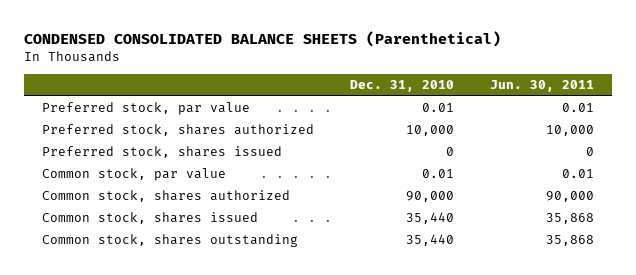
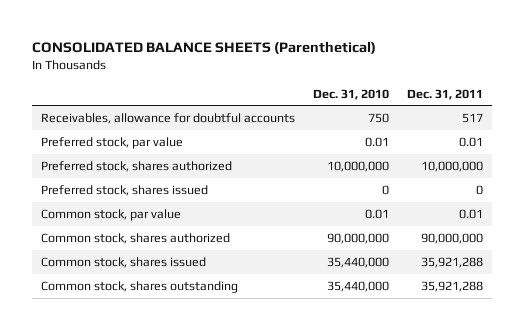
[24,31,502,48] CONDENSED CONSOLIDATED BALANCE SHEETS (Parenthetical) -> [32,41,377,55] CONSOLIDATED BALANCE SHEETS (Parenthetical)
[489,80,594,93] Jun. 30, 2011 -> none
none -> [406,88,483,100] Dec. 31, 2011
none -> [41,112,296,124] Receivables, allowance for doubtful accounts
[406,125,455,137] 10,000 -> [326,160,389,172] 10,000,000
[406,191,455,203] 90,000 -> [326,232,389,244] 90,000,000
[406,212,455,225] 35,440 -> [326,256,389,268] 35,440,000
[406,234,455,247] 35,440 -> [326,280,389,292] 35,440,000

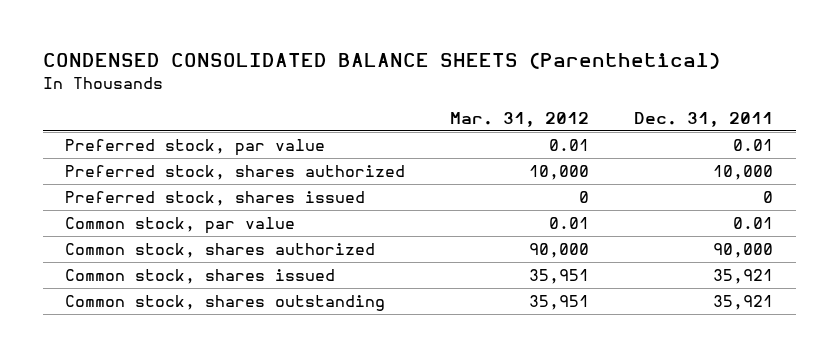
[32,41,377,55] CONSOLIDATED BALANCE SHEETS (Parenthetical) -> [42,52,720,70] CONDENSED CONSOLIDATED BALANCE SHEETS (Parenthetical)
[312,88,389,100] Dec. 31, 2010 -> none
none -> [450,111,590,127] Mar. 31, 2012
[41,112,296,124] Receivables, allowance for doubtful accounts -> none
[420,160,483,172] 10,000,000 -> [713,165,774,181] 10,000
[420,232,483,244] 90,000,000 -> [713,243,774,259] 90,000
[420,256,483,268] 35,921,288 -> [713,269,774,285] 35,921
[420,280,483,292] 35,921,288 -> [713,295,774,311] 35,921

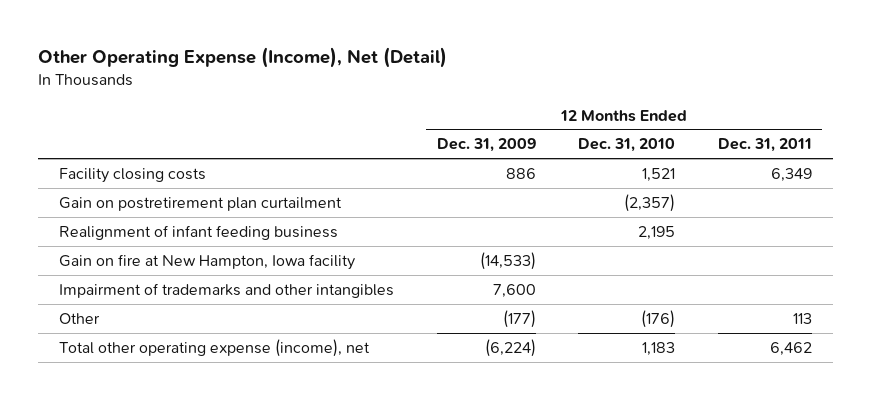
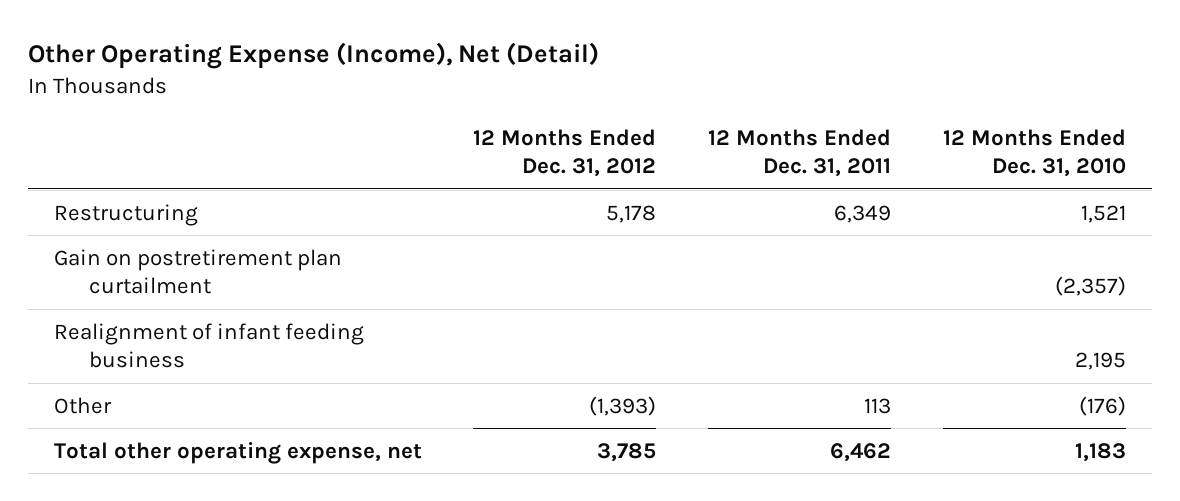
[436,138,536,153] Dec. 31, 2009 -> none
none -> [473,128,657,177] 12 Months Ended Dec. 31, 2012
[59,167,207,183] Facility closing costs -> [53,203,198,226] Restructuring
[59,253,356,270] Gain on fire at New Hampton, Iowa facility -> none
[59,282,395,298] Impairment of trademarks and other intangibles -> none
[59,338,371,357] Total other operating expense (income), net -> [53,441,422,464] Total other operating expense, net

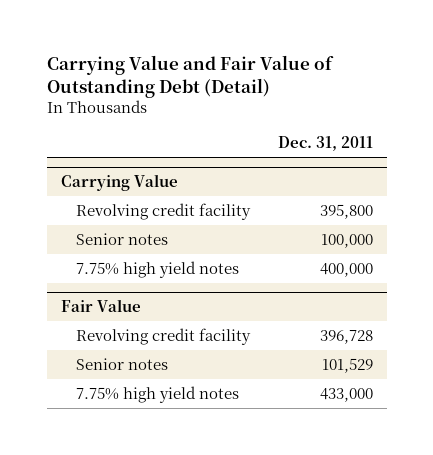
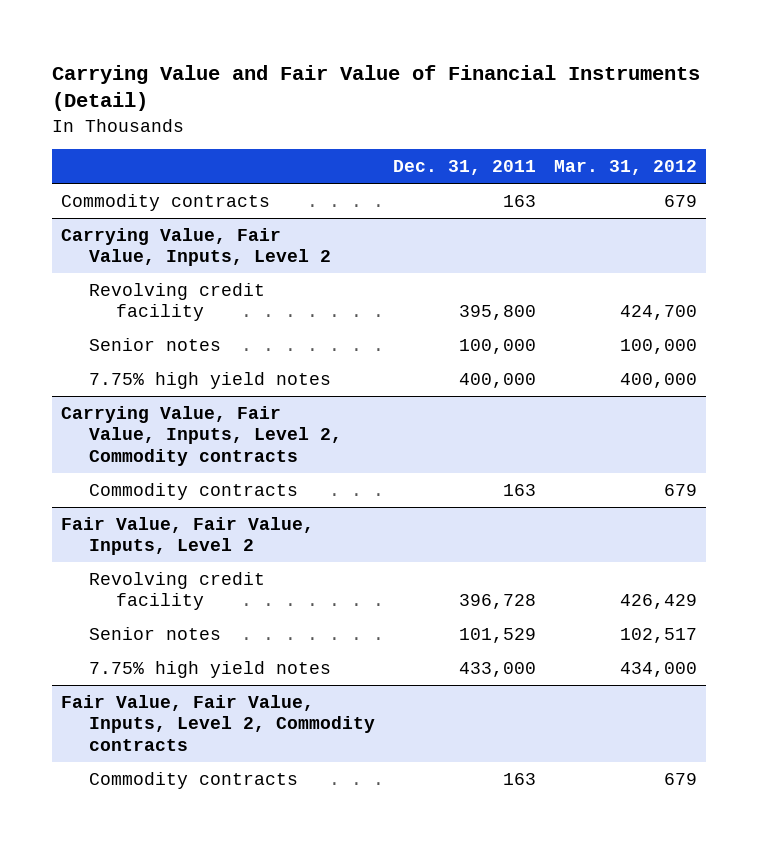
[46,54,334,99] Carrying Value and Fair Value of Outstanding Debt (Detail) -> [51,64,700,112] Carrying Value and Fair Value of Financial Instruments (Detail)
none -> [554,160,698,176] Mar. 31, 2012
[60,174,178,192] Carrying Value -> none
none -> [60,193,270,211] Commodity contracts
none -> [60,227,331,267] Carrying Value, Fair Value, Inputs, Level 2
[60,299,141,313] Fair Value -> none
none -> [60,405,342,467] Carrying Value, Fair Value, Inputs, Level 2, Commodity contracts
none -> [88,482,298,500] Commodity contracts
none -> [60,516,314,556] Fair Value, Fair Value, Inputs, Level 2
none -> [60,694,375,752] Fair Value, Fair Value, Inputs, Level 2, Commodity contracts
none -> [88,771,298,789] Commodity contracts

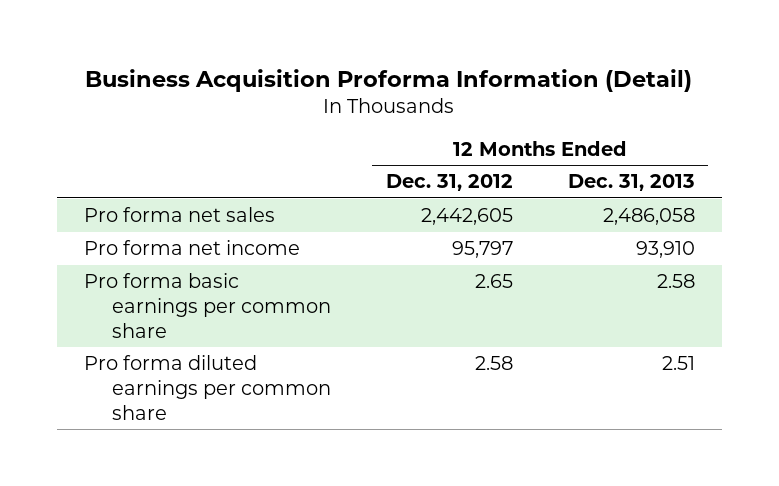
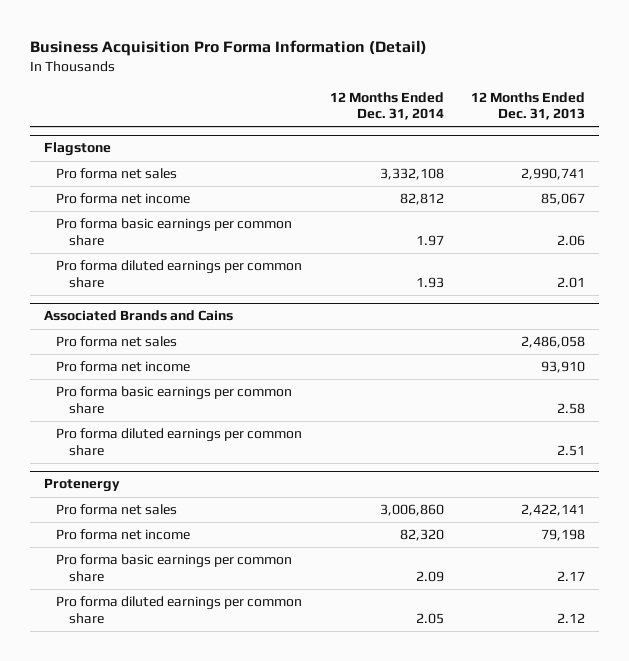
[85,68,693,92] Business Acquisition Proforma Information (Detail) -> [30,39,428,56] Business Acquisition Pro Forma Information (Detail)
[385,174,513,192] Dec. 31, 2012 -> none
none -> [329,91,444,121] 12 Months Ended Dec. 31, 2014
none -> [43,142,111,157] Flagstone
none -> [56,168,178,180] Pro forma net sales
none -> [56,193,191,205] Pro forma net income
none -> [56,218,293,246] Pro forma basic earnings per common share
none -> [56,260,303,288] Pro forma diluted earnings per common share
none -> [43,310,233,322] Associated Brands and Cains
none -> [43,478,120,493] Protenergy
none -> [56,504,178,516] Pro forma net sales
none -> [56,529,191,541] Pro forma net income
none -> [56,554,293,582] Pro forma basic earnings per common share
none -> [56,596,303,624] Pro forma diluted earnings per common share

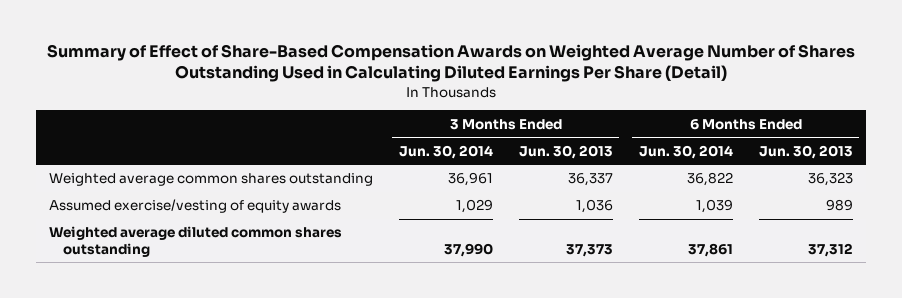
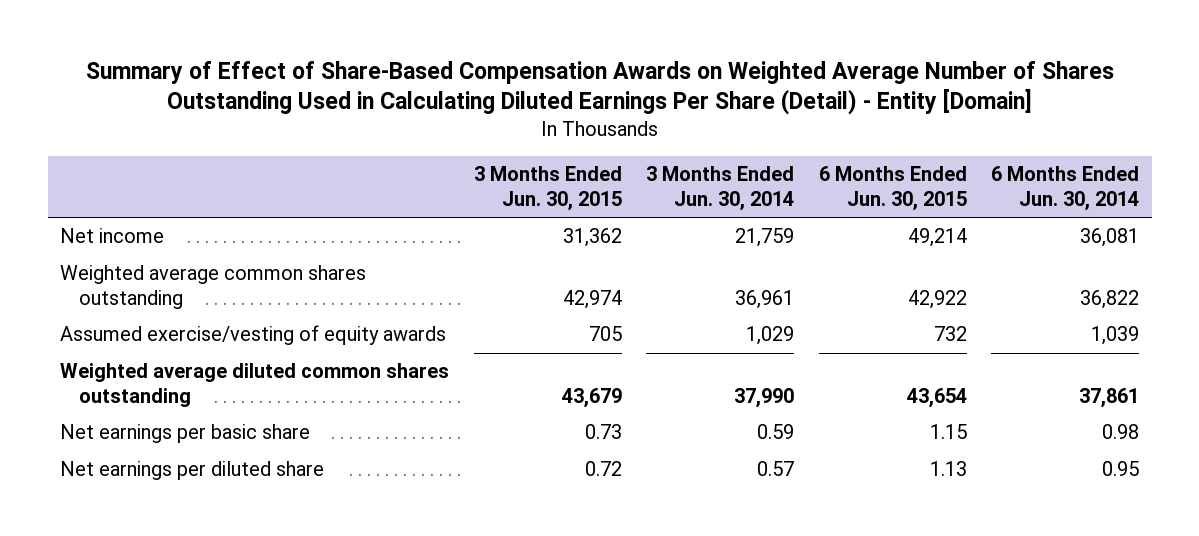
[46,43,855,83] Summary of Effect of Share-Based Compensation Awards on Weighted Average Number of Shares Outstanding Used in Calculating Diluted Earnings Per Share (Detail) -> [85,60,1114,116] Summary of Effect of Share-Based Compensation Awards on Weighted Average Number of Shares Outstanding Used in Calculating Diluted Earnings Per Share (Detail) - Entity [Domain]
[518,144,613,159] Jun. 30, 2013 -> none
[758,144,853,159] Jun. 30, 2013 -> none
none -> [473,166,622,211] 3 Months Ended Jun. 30, 2015
none -> [818,166,967,211] 6 Months Ended Jun. 30, 2015
none -> [60,228,165,244] Net income
none -> [60,424,311,444] Net earnings per basic share
none -> [60,461,325,481] Net earnings per diluted share

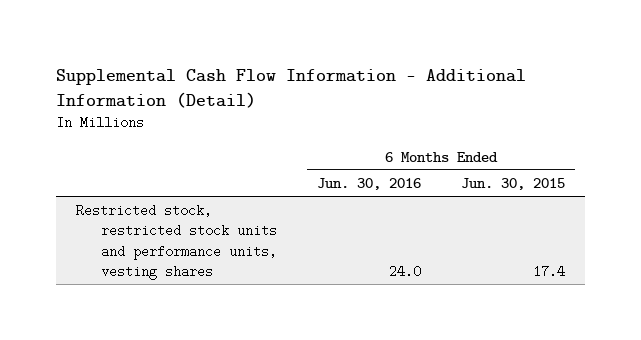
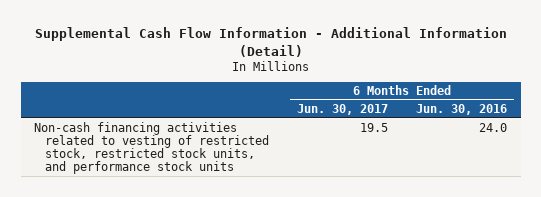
[461,178,566,191] Jun. 30, 2015 -> none
none -> [297,103,389,115] Jun. 30, 2017
[75,204,278,280] Restricted stock, restricted stock units and performance units, vesting shares -> [34,122,270,175] Non-cash financing activities related to vesting of restricted stock, restricted stock units, and performance stock units

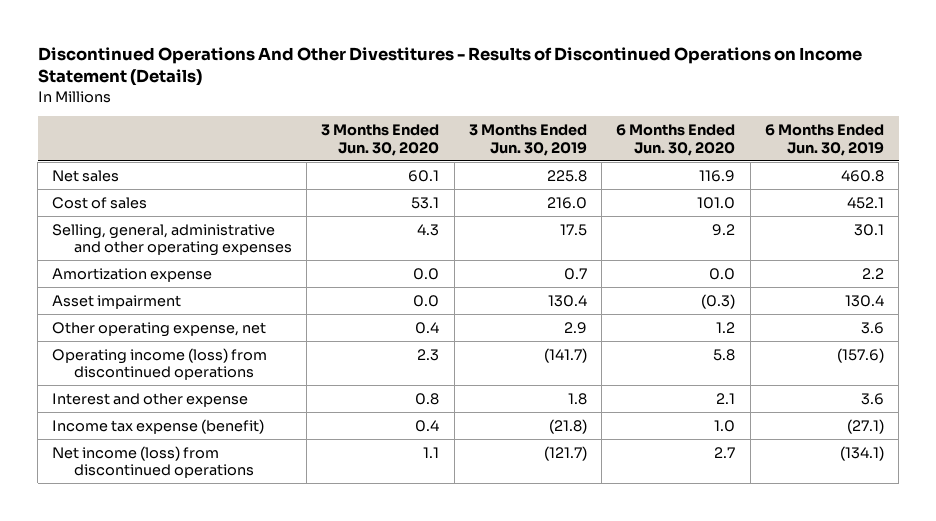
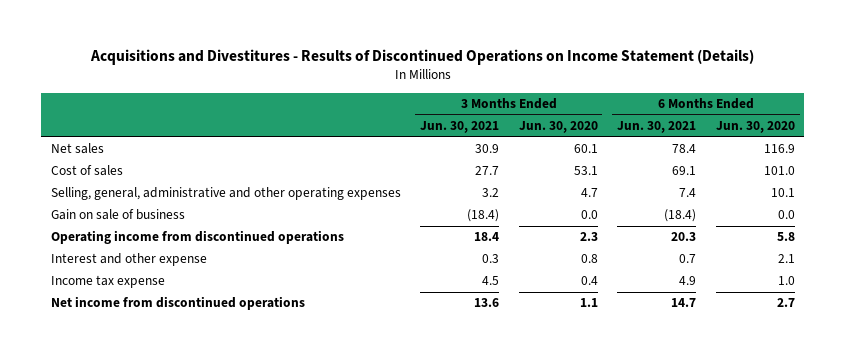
[37,46,862,87] Discontinued Operations And Other Divestitures - Results of Discontinued Operations on Income Statement (Details) -> [89,49,754,66] Acquisitions and Divestitures - Results of Discontinued Operations on Income Statement (Details)
[468,124,587,156] 3 Months Ended Jun. 30, 2019 -> none
[764,124,884,156] 6 Months Ended Jun. 30, 2019 -> none
none -> [420,121,500,134] Jun. 30, 2021
none -> [617,121,697,134] Jun. 30, 2021
[52,267,213,282] Amortization expense -> none
[52,294,182,309] Asset impairment -> none
[52,321,267,337] Other operating expense, net -> none
[417,223,440,236] 4.3 -> [580,188,598,198] 4.7
[712,223,736,236] 9.2 -> [770,188,795,198] 10.1
none -> [50,209,185,221] Gain on sale of business
[52,347,268,381] Operating income (loss) from discontinued operations -> [50,230,344,245] Operating income from discontinued operations
[52,418,265,434] Income tax expense (benefit) -> [50,275,165,289] Income tax expense
[52,445,254,479] Net income (loss) from discontinued operations -> [50,296,305,311] Net income from discontinued operations

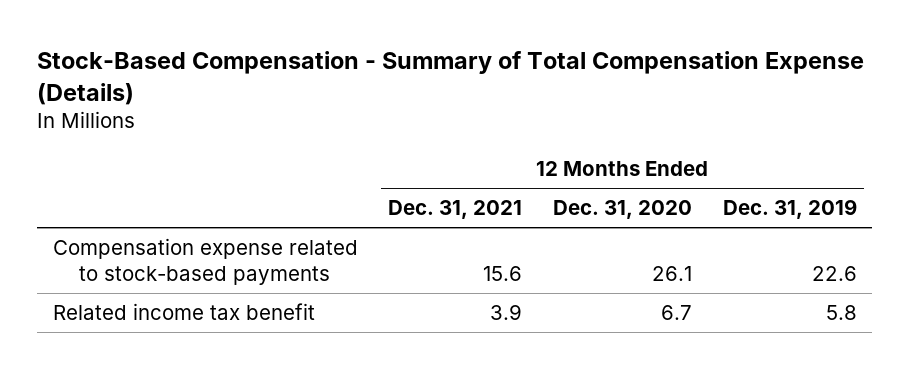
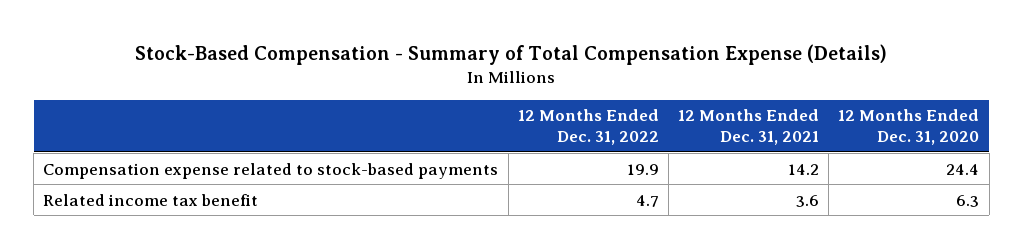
[722,199,857,220] Dec. 31, 2019 -> none
none -> [517,109,659,145] 12 Months Ended Dec. 31, 2022
[483,265,523,281] 15.6 -> [788,163,820,175] 14.2
[651,265,692,281] 26.1 -> [946,163,980,175] 24.4
[490,304,523,321] 3.9 -> [796,194,820,207] 3.6
[660,305,692,321] 6.7 -> [956,194,980,207] 6.3

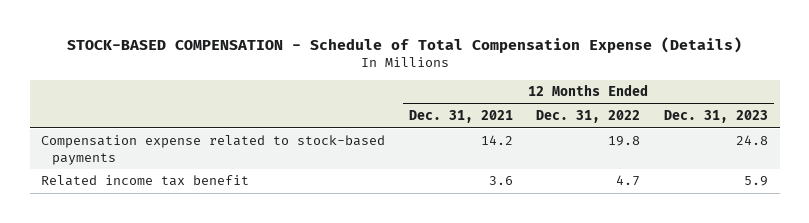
[135,44,888,66] Stock-Based Compensation - Summary of Total Compensation Expense (Details) -> [66,36,742,53] STOCK-BASED COMPENSATION - Schedule of Total Compensation Expense (Details)
[838,109,980,145] 12 Months Ended Dec. 31, 2020 -> none
none -> [663,109,768,123] Dec. 31, 2023
[626,163,659,175] 19.9 -> [608,136,641,147] 19.8

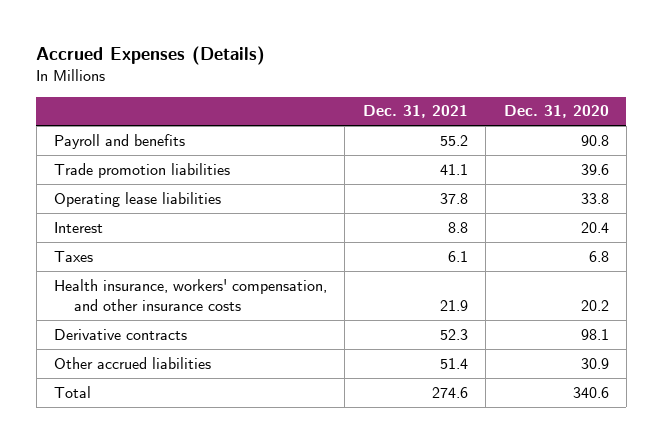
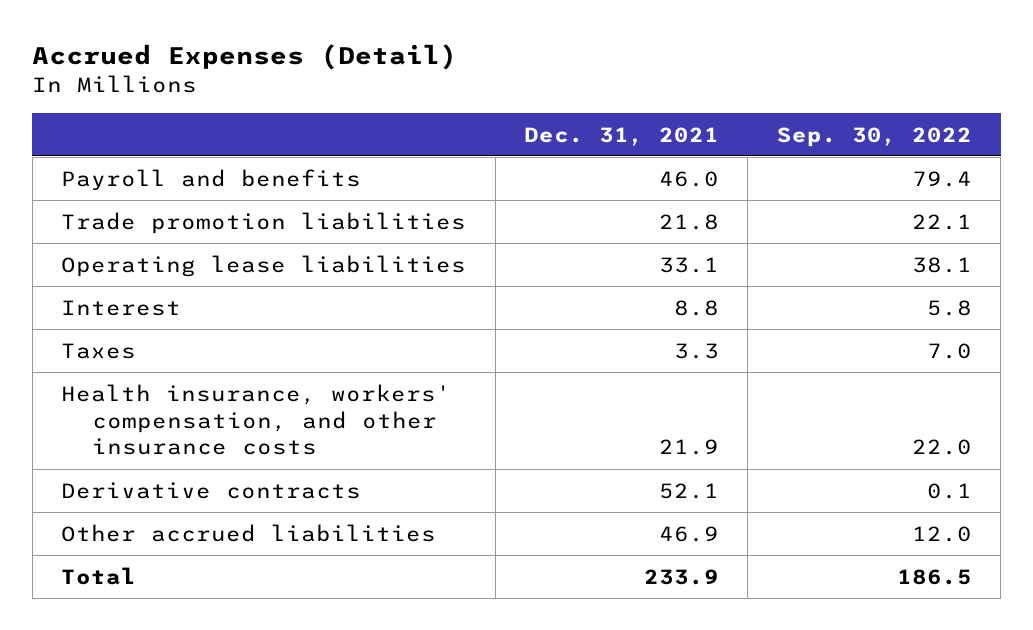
[36,46,266,66] Accrued Expenses (Details) -> [32,44,458,71] Accrued Expenses (Detail)
[503,105,609,119] Dec. 31, 2020 -> none
none -> [776,126,972,147] Sep. 30, 2022
[439,134,468,146] 55.2 -> [658,170,719,187] 46.0
[439,163,468,175] 41.1 -> [658,213,719,230] 21.8
[439,192,468,204] 37.8 -> [658,256,719,273] 33.1
[447,250,468,262] 6.1 -> [673,342,719,359] 3.3
[439,328,468,340] 52.3 -> [658,482,719,499] 52.1
[439,357,468,369] 51.4 -> [658,525,719,542] 46.9
[431,386,468,398] 274.6 -> [643,568,719,585] 233.9

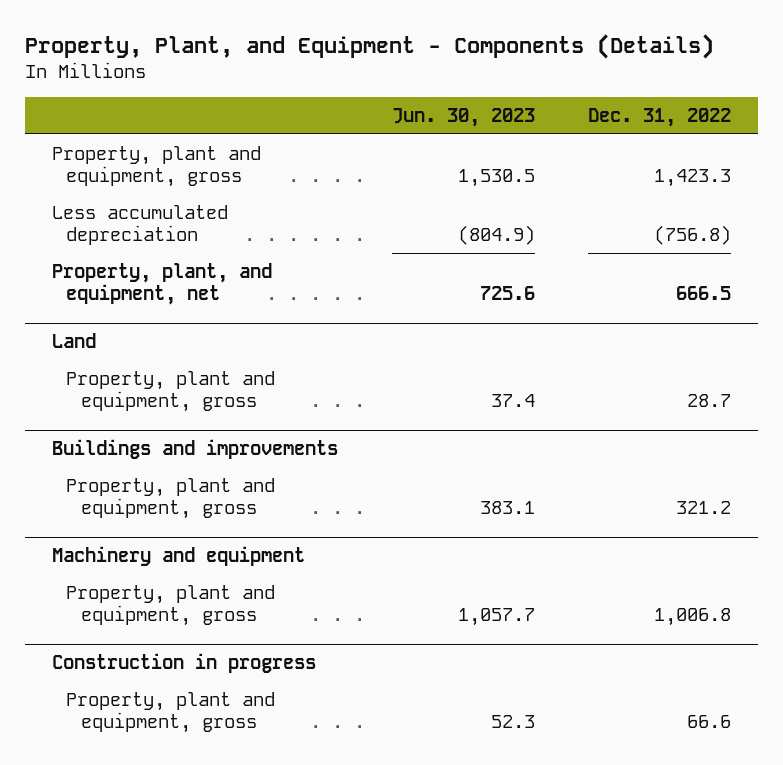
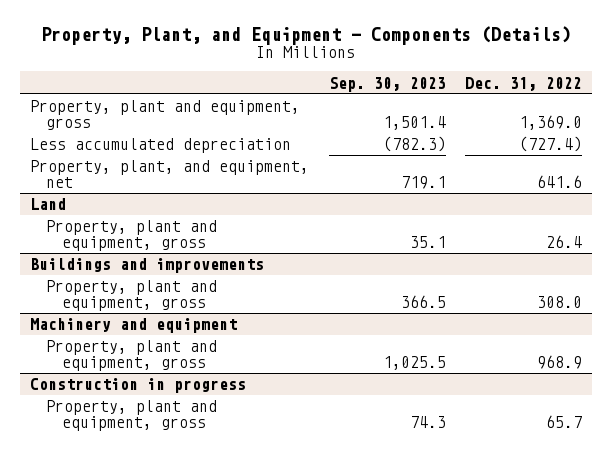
[391,107,535,127] Jun. 30, 2023 -> none
none -> [328,76,446,92] Sep. 30, 2023
[654,169,732,188] 1,423.3 -> [519,115,583,131] 1,369.0
[654,225,732,246] (756.8) -> [519,136,583,153] (727.4)
[676,286,732,301] 666.5 -> [537,175,583,189] 641.6
[687,394,732,408] 28.7 -> [546,235,583,249] 26.4
[676,501,732,515] 321.2 -> [537,296,583,309] 308.0
[654,608,732,627] 1,006.8 -> [537,355,583,370] 968.9
[687,715,732,729] 66.6 -> [546,415,583,429] 65.7

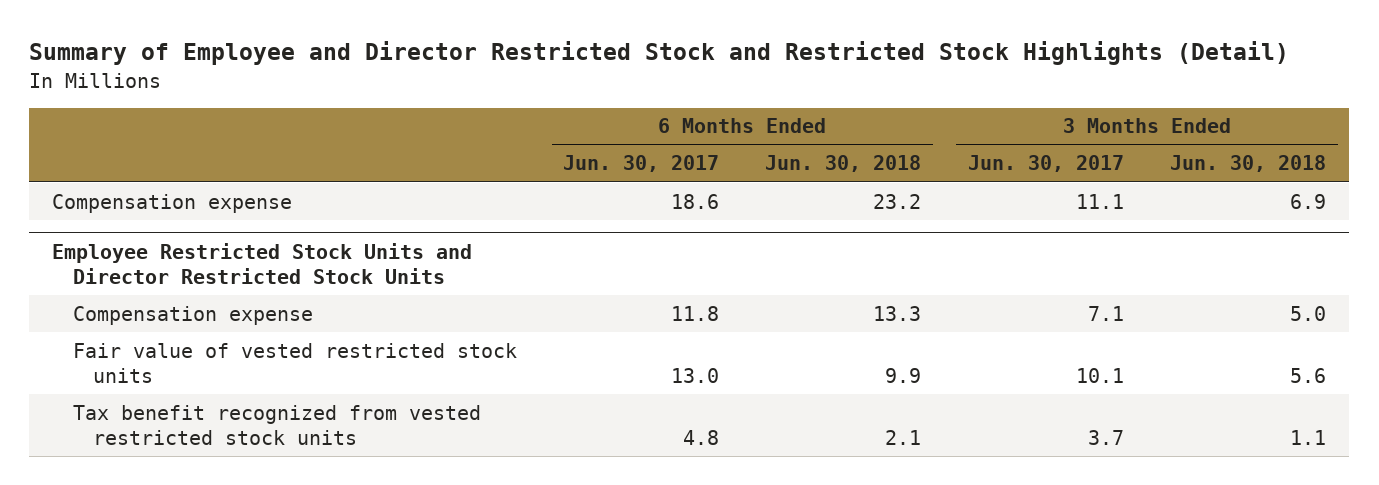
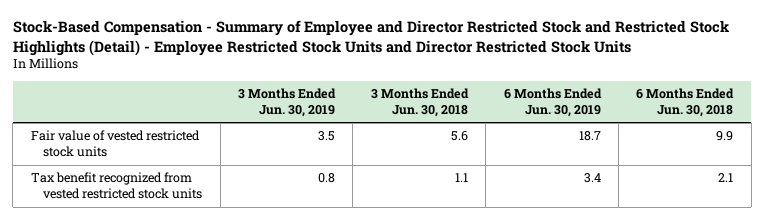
[29,41,1290,66] Summary of Employee and Director Restricted Stock and Restricted Stock Highlights (Detail) -> [12,20,730,56] Stock-Based Compensation - Summary of Employee and Director Restricted Stock and Restricted Stock Highlights (Detail) - Employee Restricted Stock Units and Director Restricted Stock Units
[563,155,720,173] Jun. 30, 2017 -> none
[967,155,1124,173] Jun. 30, 2017 -> none
none -> [238,88,337,118] 3 Months Ended Jun. 30, 2019
none -> [503,88,602,118] 6 Months Ended Jun. 30, 2019
[52,193,293,213] Compensation expense -> none
[52,242,473,285] Employee Restricted Stock Units and Director Restricted Stock Units -> none
[72,305,313,325] Compensation expense -> none

